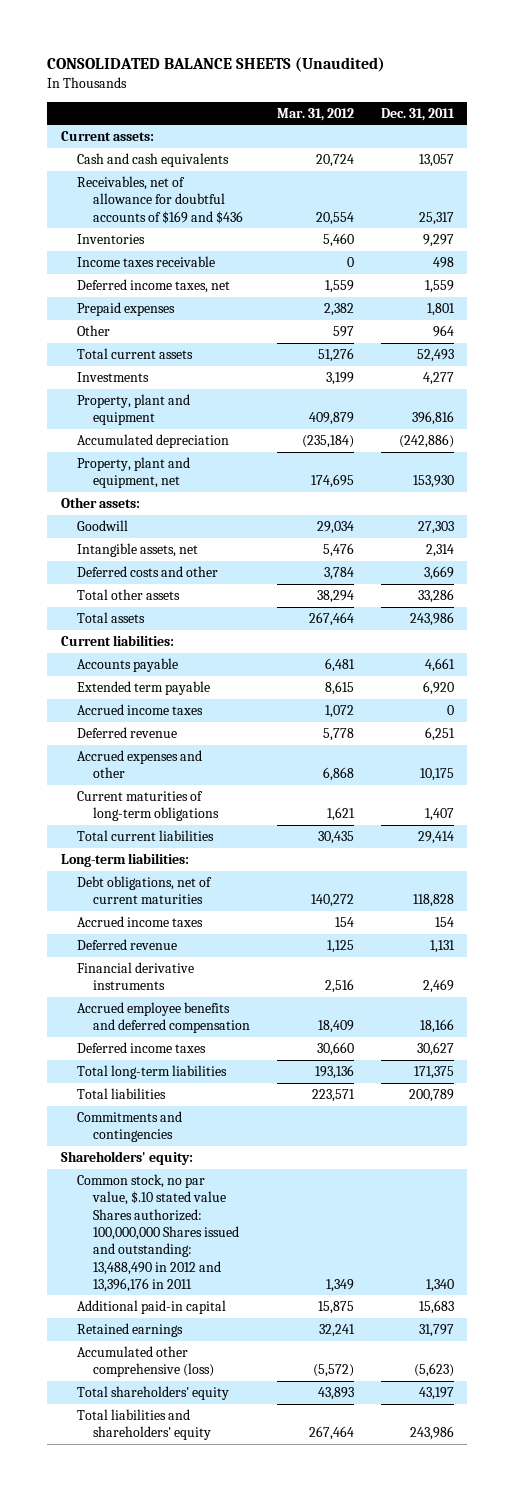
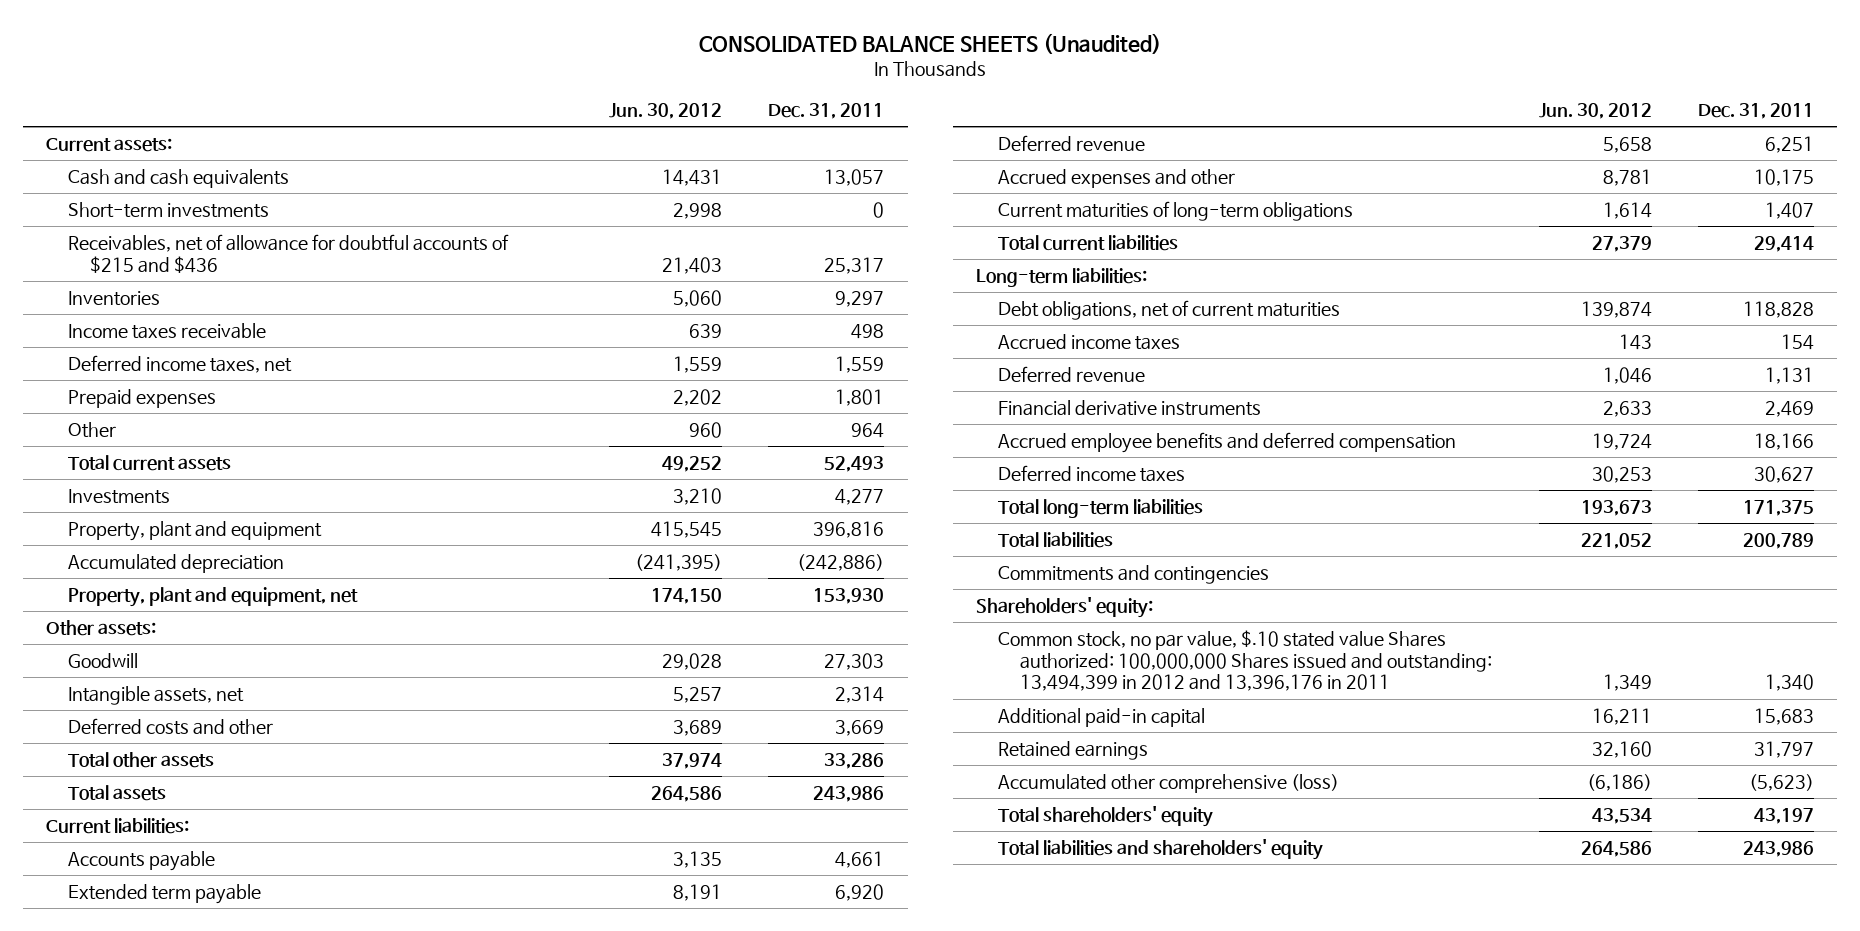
[277,107,355,121] Mar. 31, 2012 -> none
none -> [608,103,722,120] Jun. 30, 2012
none -> [68,202,270,219] Short-term investments
[76,176,244,224] Receivables, net of allowance for doubtful accounts of $169 and $436 -> [68,234,510,273] Receivables, net of allowance for doubtful accounts of $215 and $436
[76,704,203,716] Accrued income taxes -> none
[76,1174,240,1292] Common stock, no par value, $.10 stated value Shares authorized: 100,000,000 Shares issued and outstanding: 13,488,490 in 2012 and 13,396,176 in 2011 -> [998,630,1493,692] Common stock, no par value, $.10 stated value Shares authorized: 100,000,000 Shares issued and outstanding: 13,494,399 in 2012 and 13,396,176 in 2011

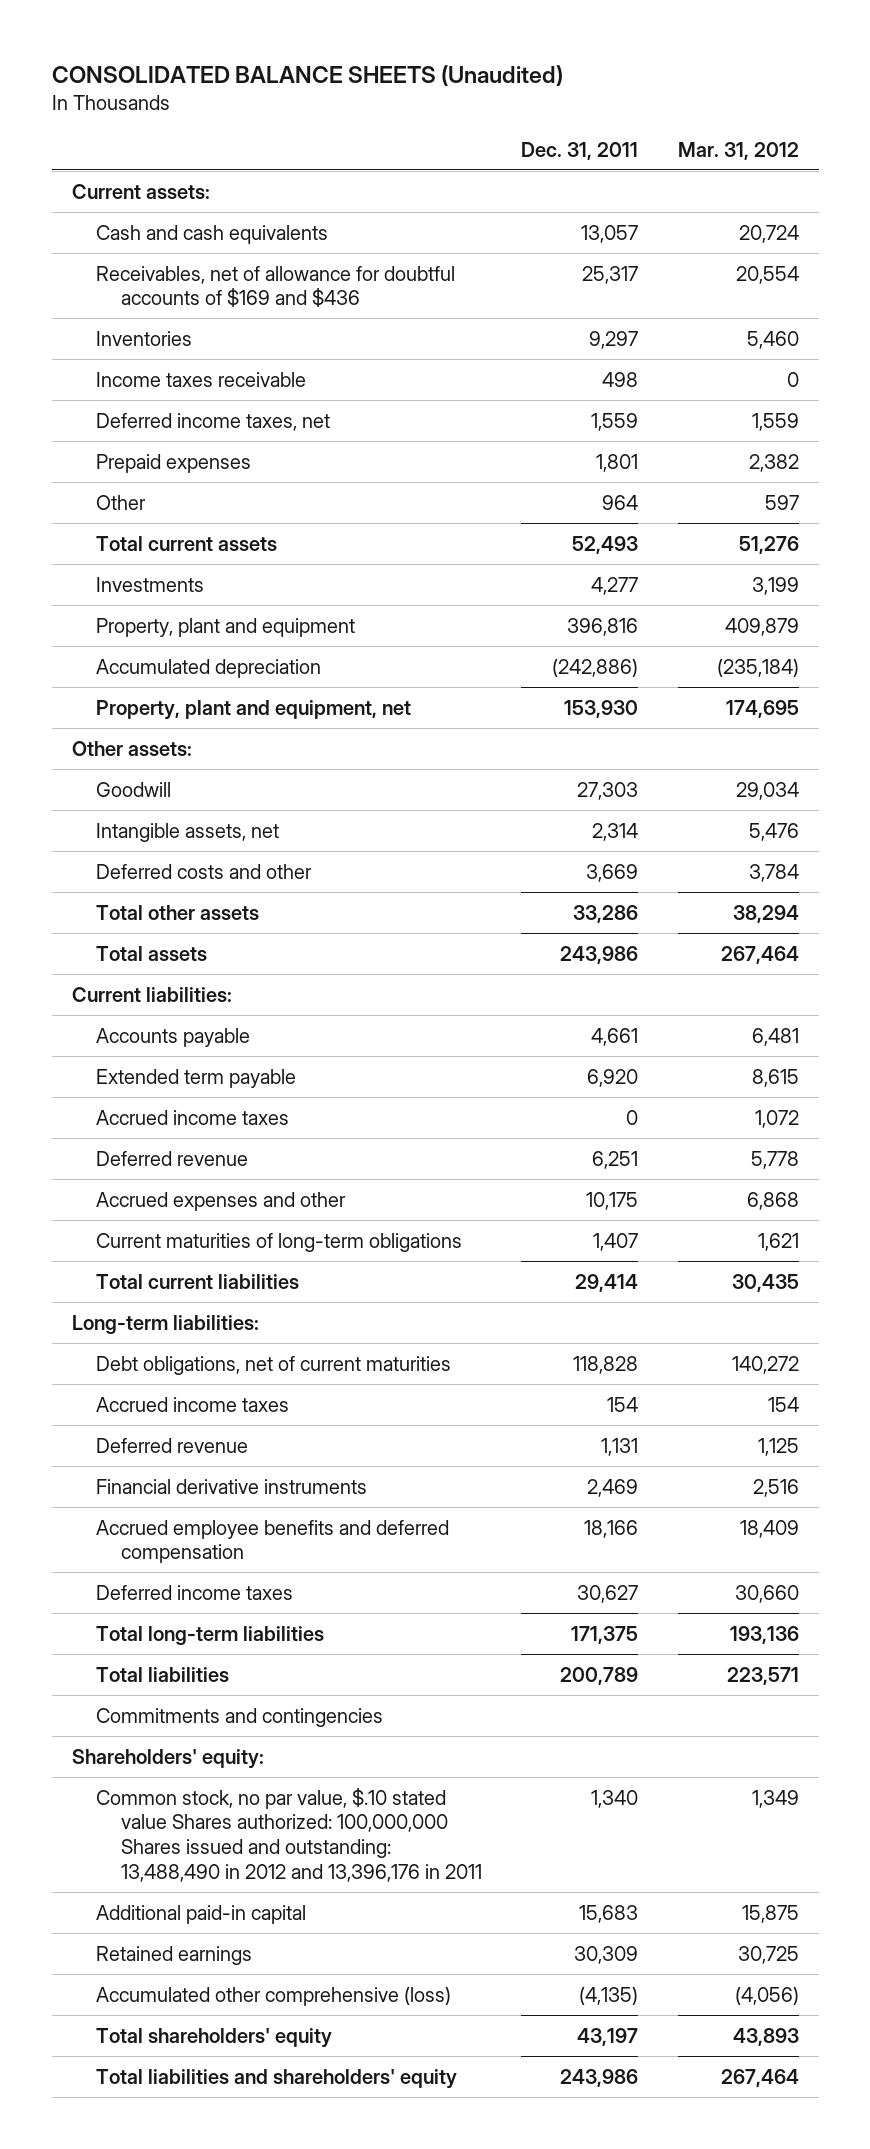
[608,103,722,120] Jun. 30, 2012 -> none
none -> [677,141,799,160] Mar. 31, 2012
[68,202,270,219] Short-term investments -> none
[68,234,510,273] Receivables, net of allowance for doubtful accounts of $215 and $436 -> [96,265,456,308] Receivables, net of allowance for doubtful accounts of $169 and $436
none -> [96,1109,290,1125] Accrued income taxes
[998,630,1493,692] Common stock, no par value, $.10 stated value Shares authorized: 100,000,000 Shares issued and outstanding: 13,494,399 in 2012 and 13,396,176 in 2011 -> [96,1787,483,1883] Common stock, no par value, $.10 stated value Shares authorized: 100,000,000 Shares issued and outstanding: 13,488,490 in 2012 and 13,396,176 in 2011
[1754,741,1815,759] 31,797 -> [574,1945,639,1964] 30,309
[1749,774,1815,792] (5,623) -> [579,1985,639,2005] (4,135)

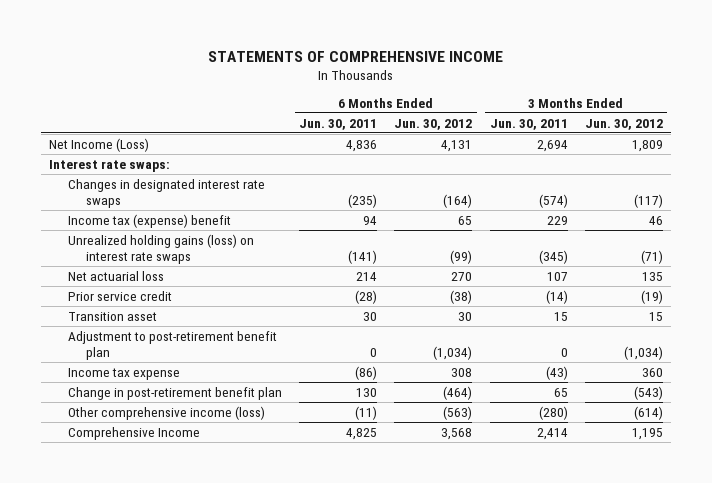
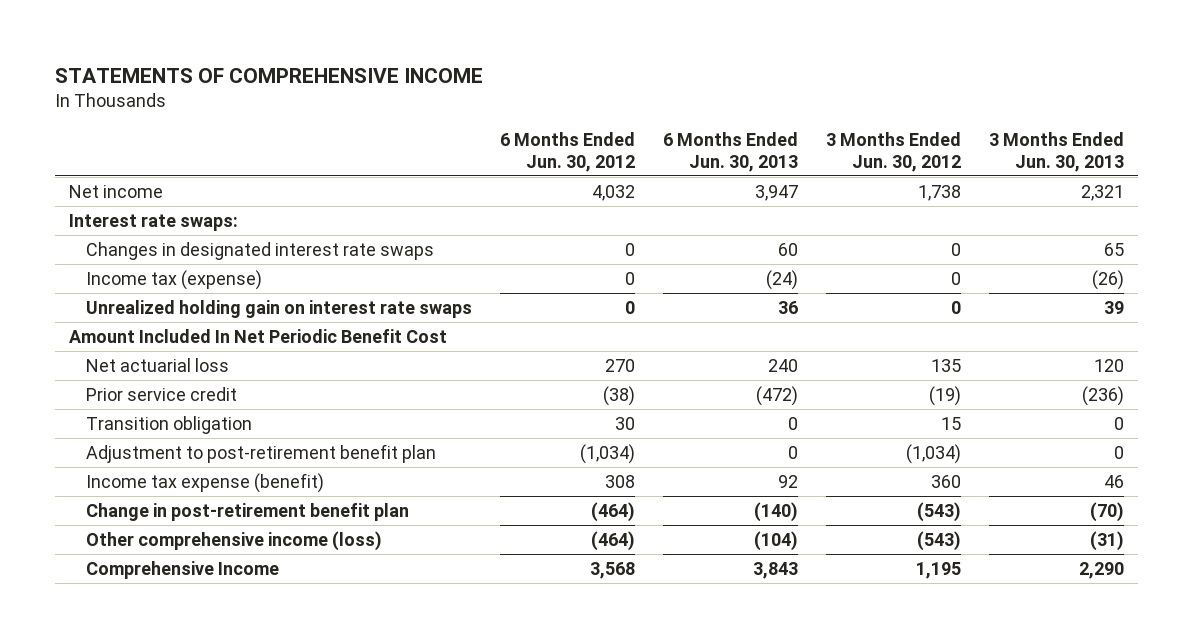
[299,118,378,130] Jun. 30, 2011 -> none
[489,118,568,130] Jun. 30, 2011 -> none
none -> [662,132,798,172] 6 Months Ended Jun. 30, 2013
none -> [988,132,1124,172] 3 Months Ended Jun. 30, 2013
[49,137,150,152] Net Income (Loss) -> [68,184,163,198] Net income
[441,139,473,152] 4,131 -> [591,184,635,201] 4,032
[631,139,663,152] 1,809 -> [917,184,961,201] 1,738
[443,194,473,209] (164) -> [624,242,635,256] 0
[633,194,663,209] (117) -> [950,242,961,256] 0
[67,213,231,228] Income tax (expense) benefit -> [85,269,262,290] Income tax (expense)
[458,215,473,225] 65 -> [624,271,635,285] 0
[648,215,663,225] 46 -> [950,271,961,285] 0
[67,233,254,265] Unrealized holding gains (loss) on interest rate swaps -> [85,299,472,318] Unrealized holding gain on interest rate swaps
[450,250,473,265] (99) -> [624,300,635,314] 0
[640,250,663,265] (71) -> [950,300,961,314] 0
none -> [68,328,447,343] Amount Included In Net Periodic Benefit Cost
[67,311,157,321] Transition asset -> [85,415,252,434] Transition obligation
[67,367,180,380] Income tax expense -> [85,472,324,493] Income tax expense (benefit)
[443,405,473,420] (563) -> [590,530,635,551] (464)
[633,405,663,420] (614) -> [916,530,961,551] (543)

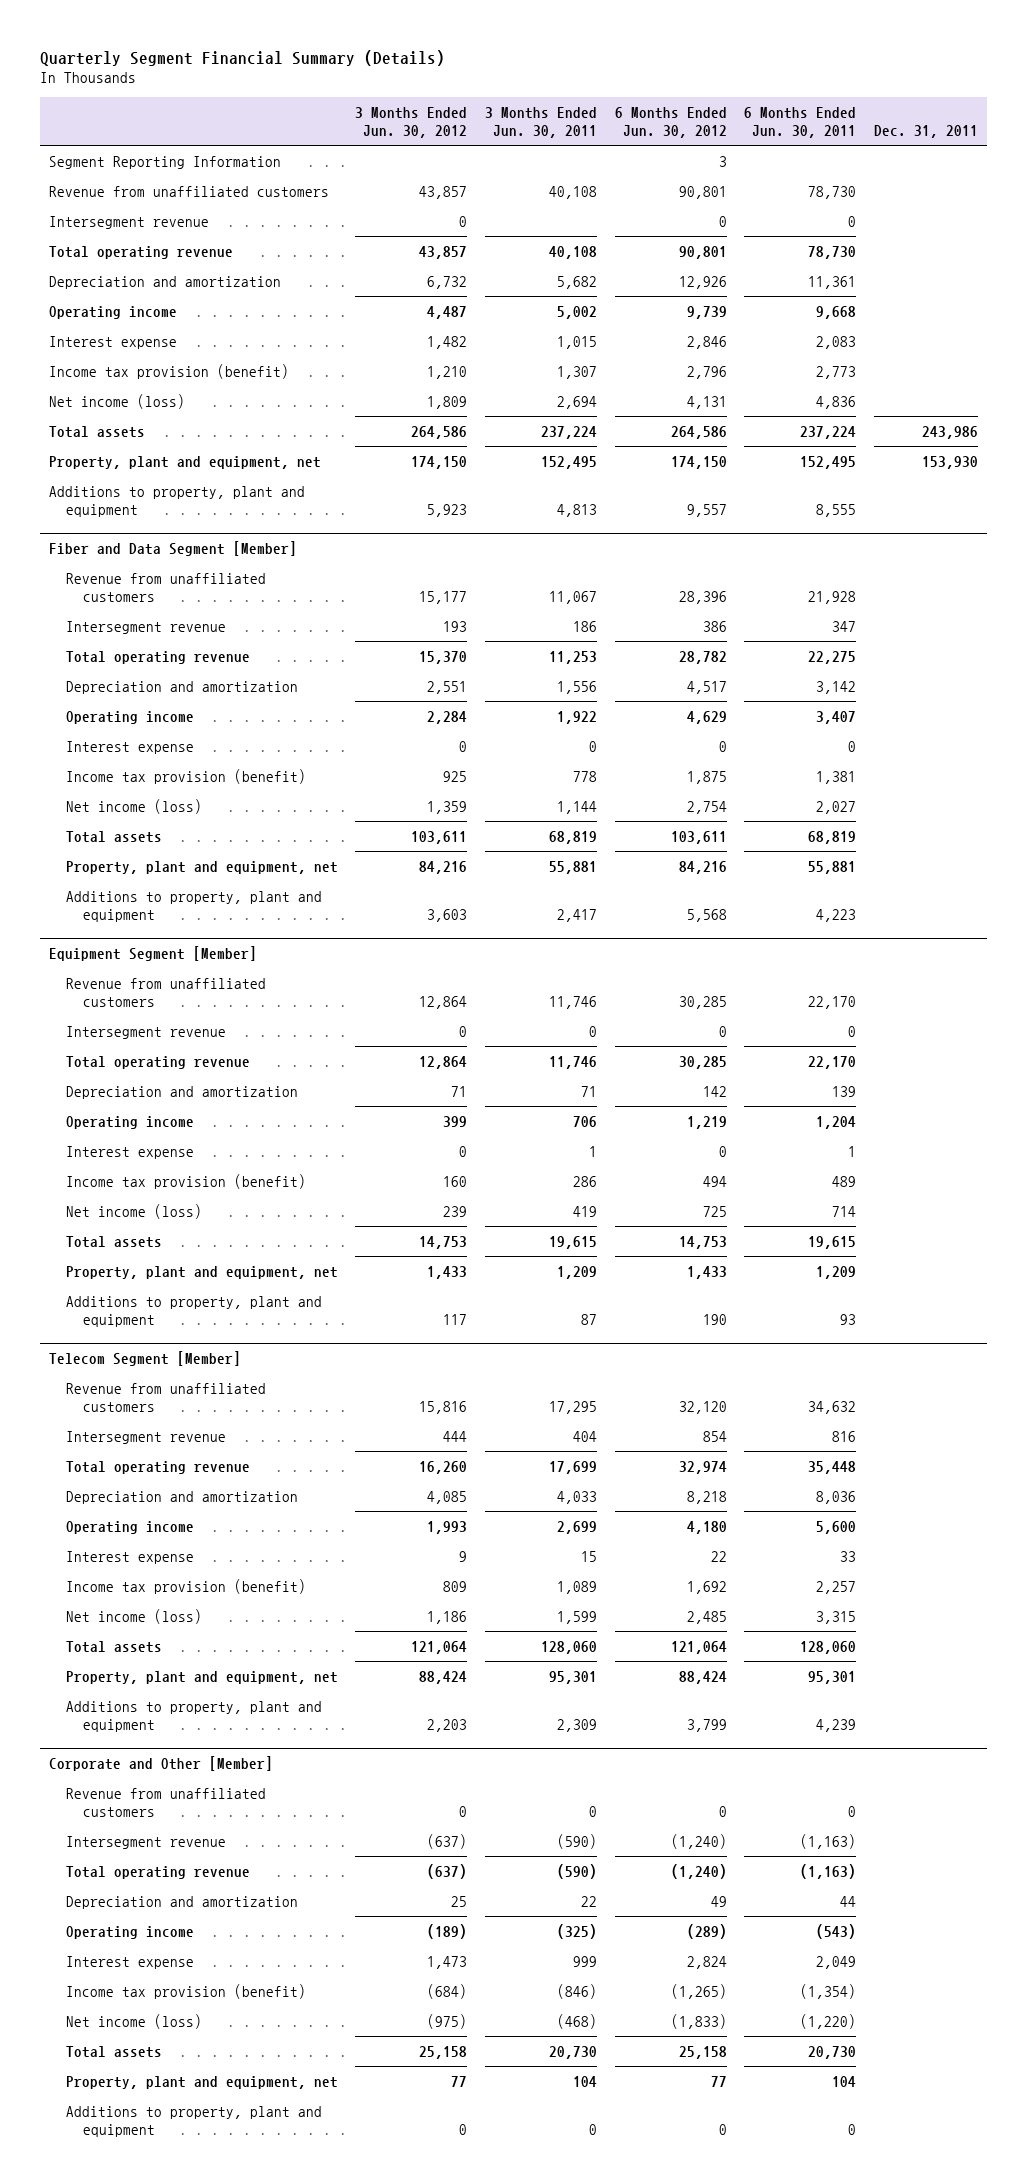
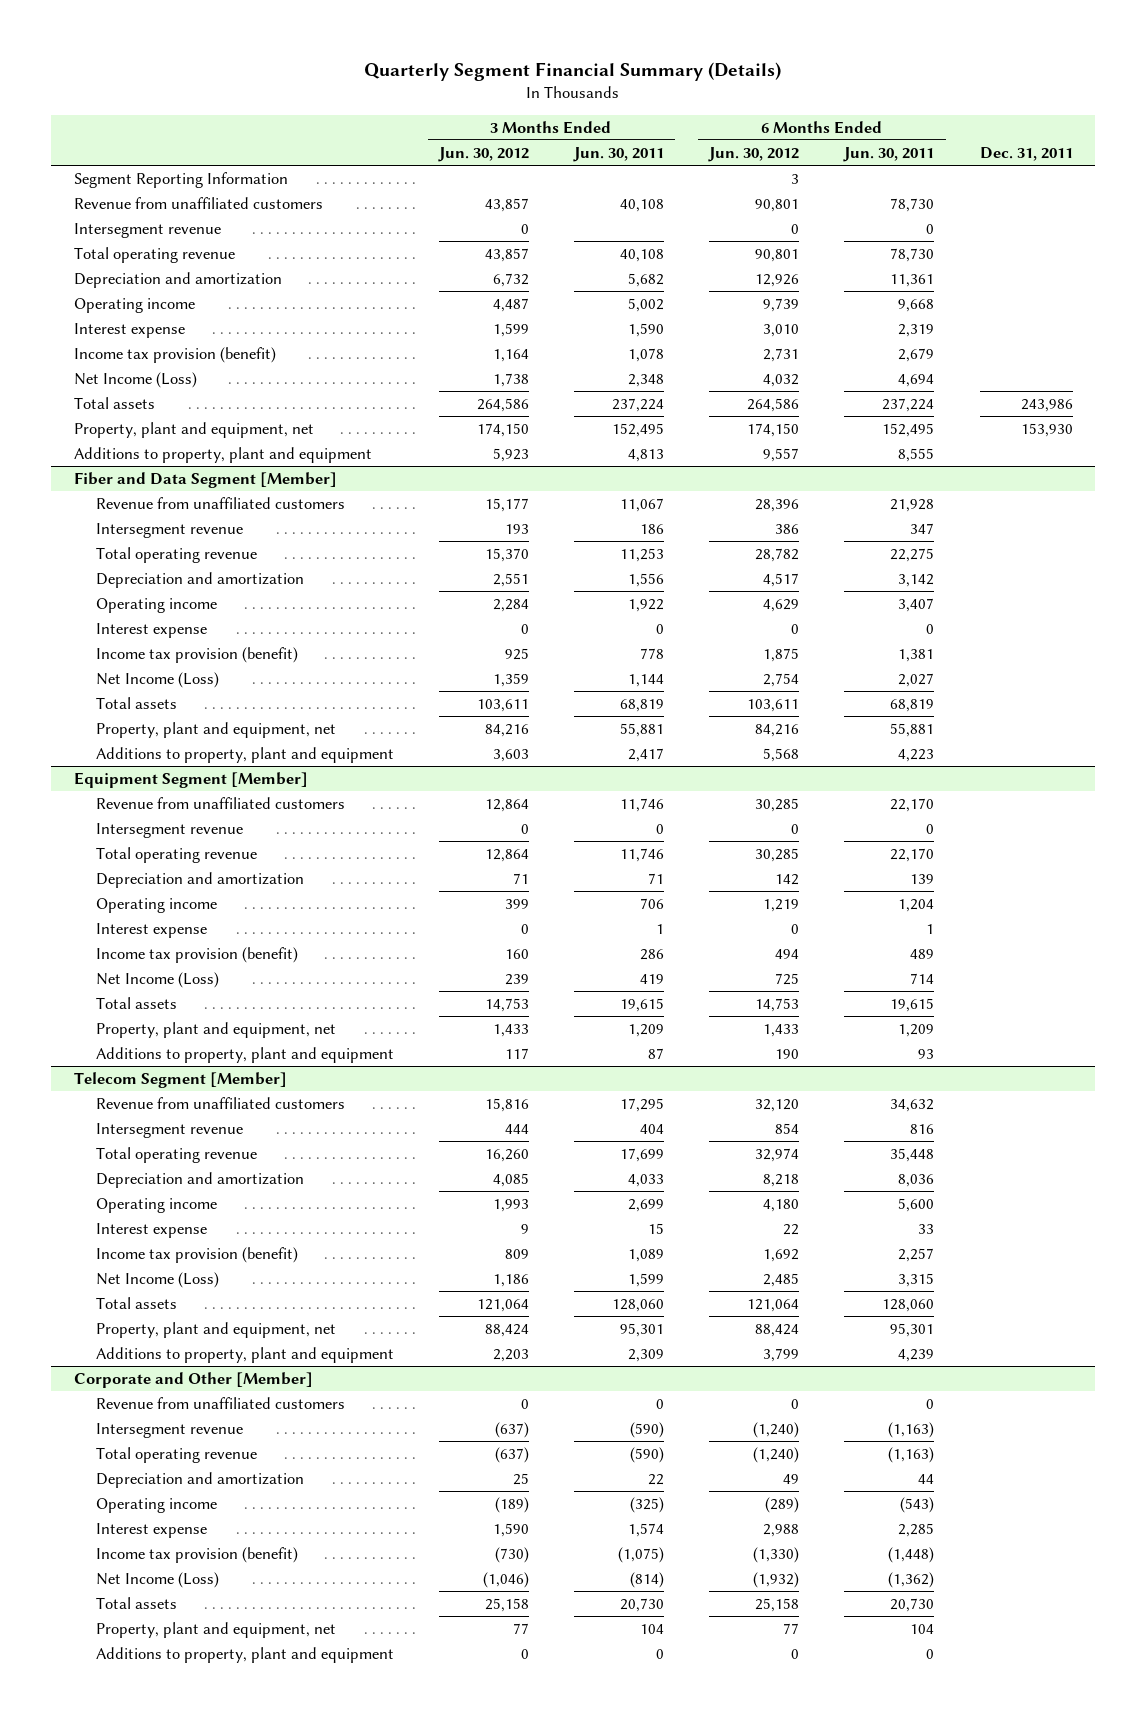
[427,335,468,349] 1,482 -> [492,322,529,337] 1,599
[557,335,598,349] 1,015 -> [628,322,665,337] 1,590
[686,335,727,349] 2,846 -> [763,323,800,337] 3,010
[816,335,857,349] 2,083 -> [898,323,935,337] 2,319
[427,365,468,379] 1,210 -> [492,348,529,362] 1,164
[557,365,598,379] 1,307 -> [628,347,665,362] 1,078
[686,365,727,379] 2,796 -> [763,347,800,362] 2,731
[816,365,857,379] 2,773 -> [898,347,935,362] 2,679
[48,393,185,409] Net income (loss) -> [73,371,197,388] Net Income (Loss)
[427,395,468,409] 1,809 -> [492,372,529,387] 1,738
[557,395,598,409] 2,694 -> [628,373,665,387] 2,348
[686,395,727,409] 4,131 -> [763,373,800,387] 4,032
[816,395,857,409] 4,836 -> [898,373,935,387] 4,694
[65,798,202,814] Net income (loss) -> [95,671,219,688] Net Income (Loss)
[65,1203,202,1219] Net income (loss) -> [95,971,219,988] Net Income (Loss)
[65,1608,202,1624] Net income (loss) -> [95,1271,219,1288] Net Income (Loss)
[427,1955,468,1969] 1,473 -> [492,1522,529,1537] 1,590
[573,1955,598,1967] 999 -> [628,1522,665,1537] 1,574
[686,1955,727,1969] 2,824 -> [763,1523,800,1537] 2,988
[816,1955,857,1969] 2,049 -> [898,1522,935,1537] 2,285
[427,1983,468,1999] (684) -> [494,1546,529,1563] (730)
[557,1983,598,1999] (846) -> [618,1546,665,1563] (1,075)
[670,1983,727,1999] (1,265) -> [753,1546,800,1563] (1,330)
[800,1983,857,1999] (1,354) -> [888,1546,935,1563] (1,448)
[65,2013,202,2029] Net income (loss) -> [95,1571,219,1588] Net Income (Loss)
[427,2013,468,2029] (975) -> [482,1571,529,1588] (1,046)
[557,2013,598,2029] (468) -> [630,1571,665,1588] (814)
[670,2013,727,2029] (1,833) -> [753,1571,800,1588] (1,932)
[800,2013,857,2029] (1,220) -> [888,1571,935,1588] (1,362)

